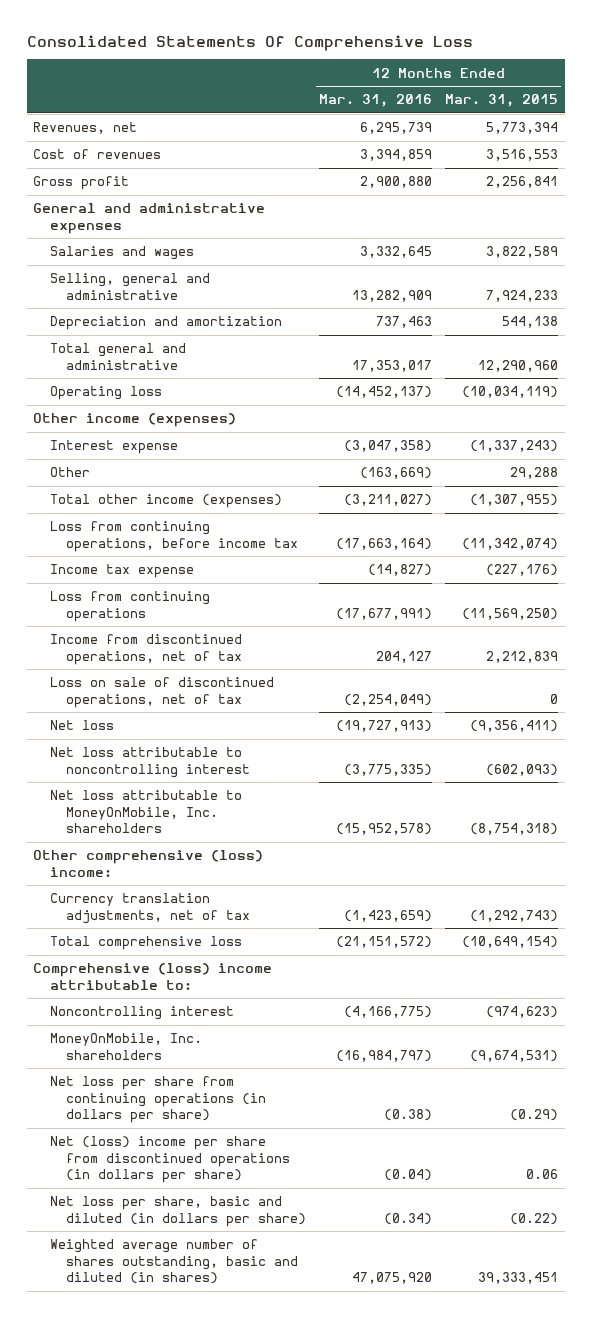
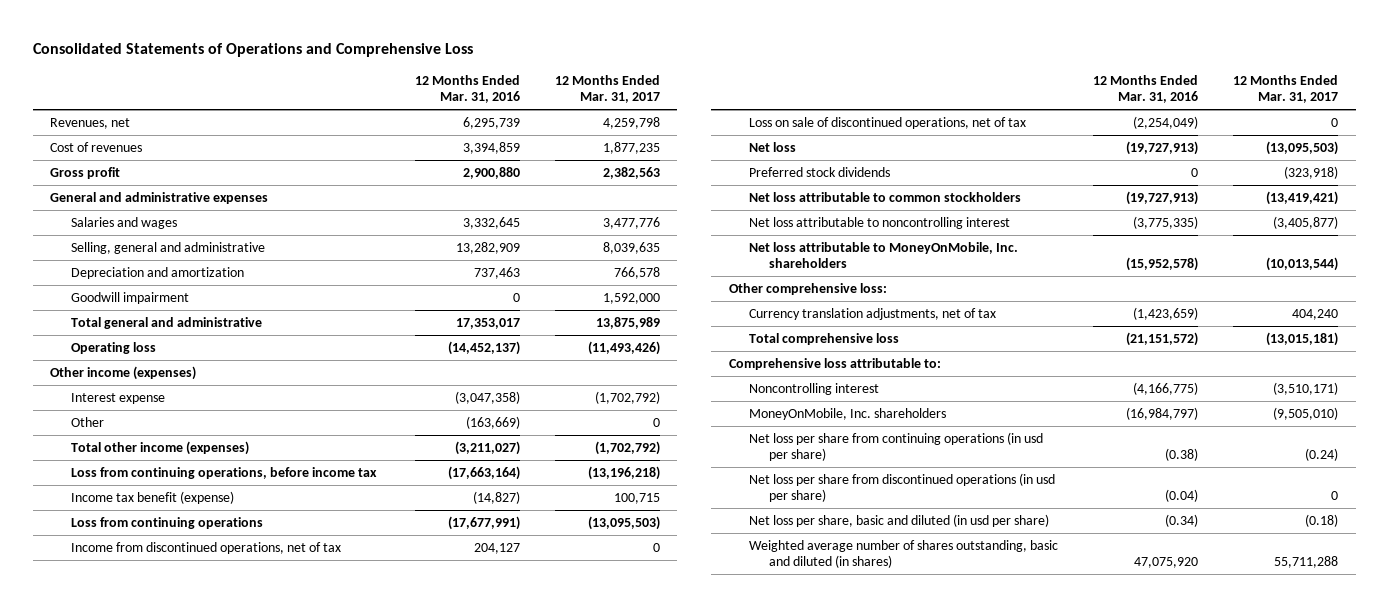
[26,34,473,51] Consolidated Statements Of Comprehensive Loss -> [32,43,473,58] Consolidated Statements of Operations and Comprehensive Loss
[445,94,559,108] Mar. 31, 2015 -> none
none -> [554,74,660,104] 12 Months Ended Mar. 31, 2017
none -> [70,291,189,304] Goodwill impairment
[49,564,194,579] Income tax expense -> [70,490,234,504] Income tax benefit (expense)
none -> [749,166,891,177] Preferred stock dividends
none -> [749,191,1022,202] Net loss attributable to common stockholders
[33,850,264,877] Other comprehensive (loss) income: -> [728,282,887,295] Other comprehensive loss:
[33,963,273,990] Comprehensive (loss) income attributable to: -> [728,357,941,370] Comprehensive loss attributable to:
[49,1076,267,1124] Net loss per share from continuing operations (in dollars per share) -> [749,431,1044,462] Net loss per share from continuing operations (in usd per share)
[49,1136,291,1184] Net (loss) income per share from discontinued operations (in dollars per share) -> [749,472,1056,503] Net loss per share from discontinued operations (in usd per share)
[49,1196,307,1227] Net loss per share, basic and diluted (in dollars per share) -> [749,513,1050,527] Net loss per share, basic and diluted (in usd per share)

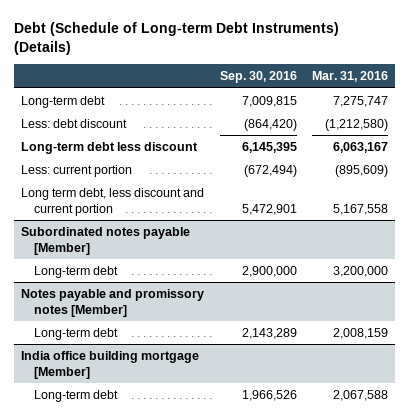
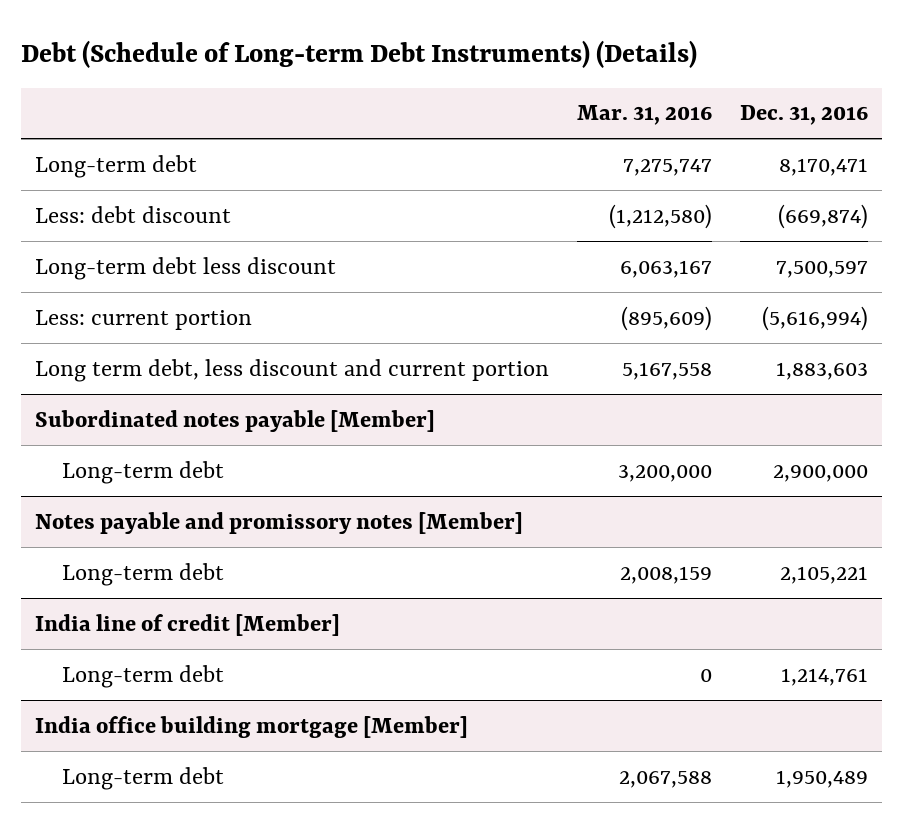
[219,71,297,84] Sep. 30, 2016 -> none
none -> [739,105,868,126] Dec. 31, 2016
none -> [35,613,341,636] India line of credit [Member]
none -> [61,664,224,688] Long-term debt

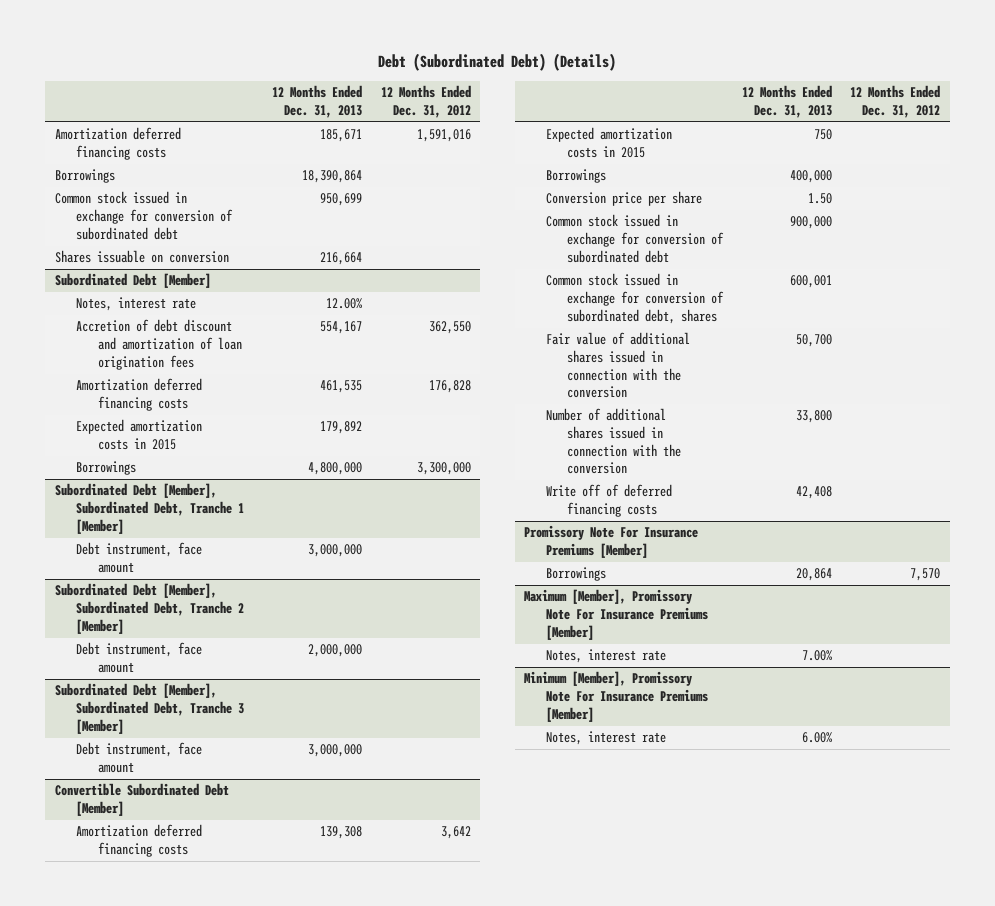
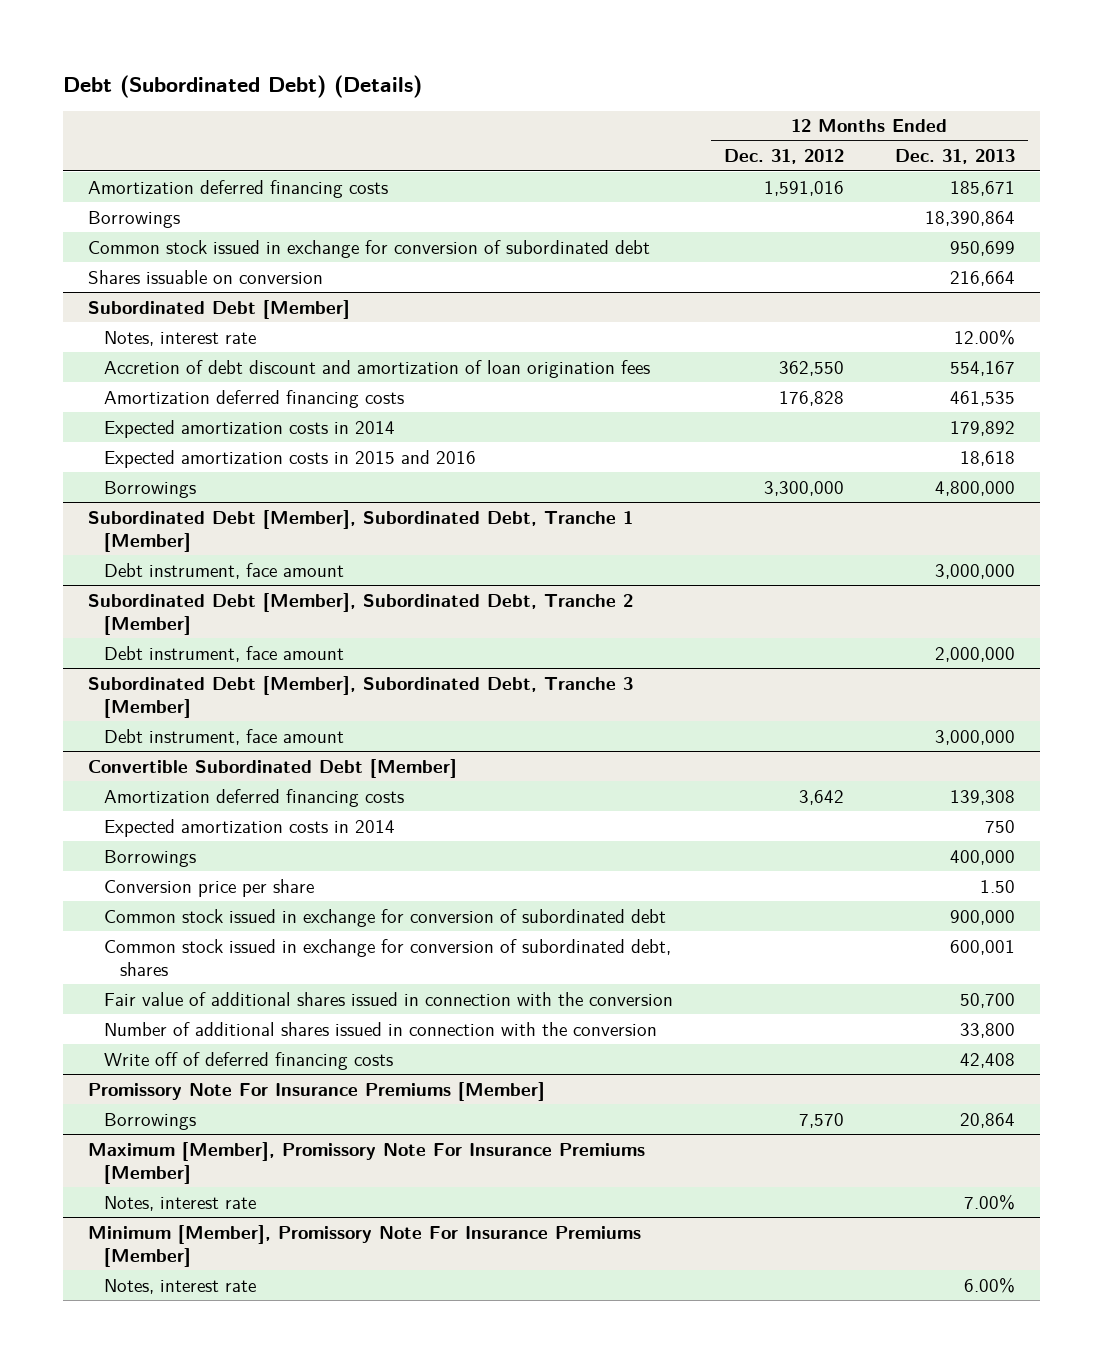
[76,419,203,451] Expected amortization costs in 2015 -> [103,419,395,438] Expected amortization costs in 2014
none -> [103,449,476,468] Expected amortization costs in 2015 and 2016
[545,127,672,159] Expected amortization costs in 2015 -> [103,818,395,837] Expected amortization costs in 2014

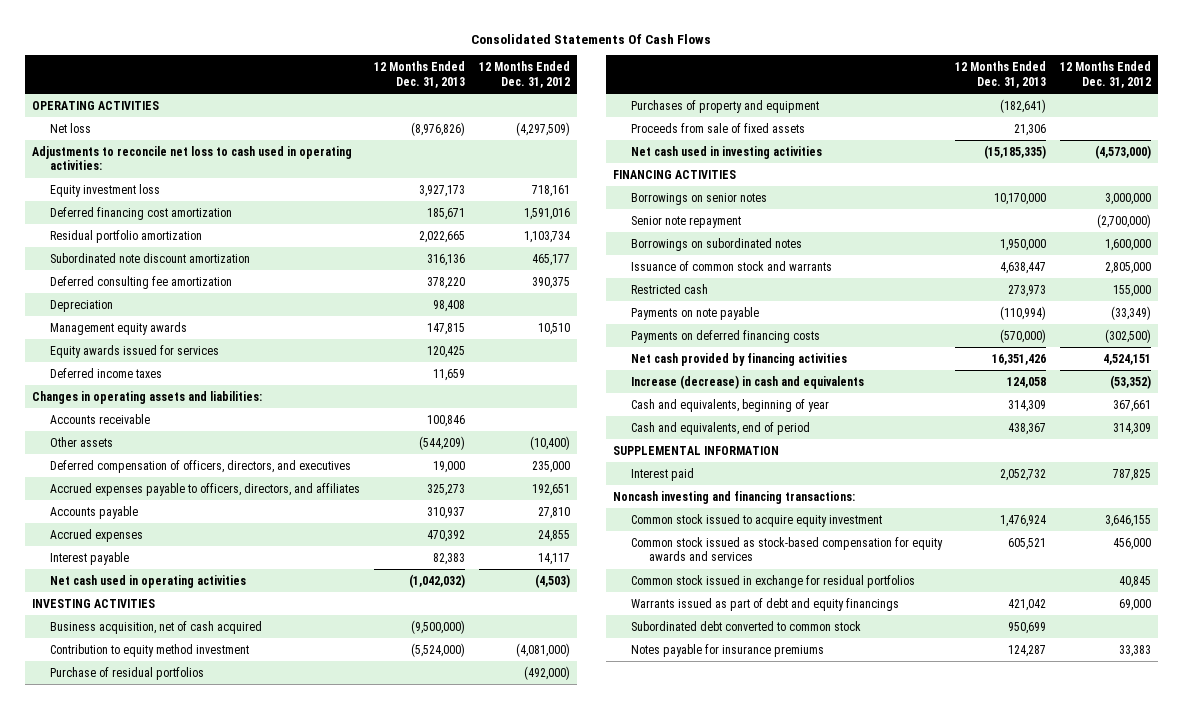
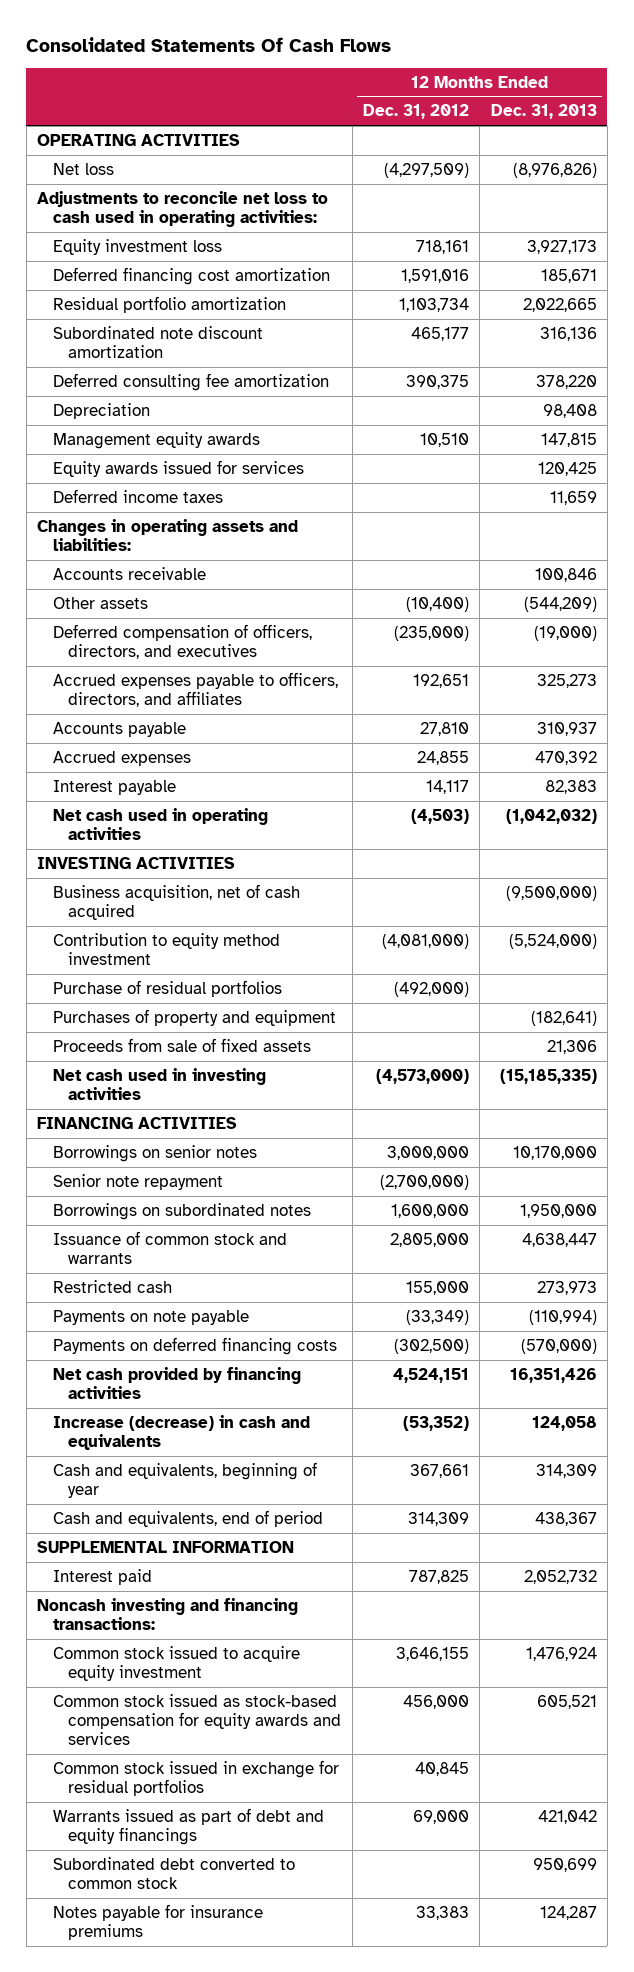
[433,460,466,473] 19,000 -> [533,625,597,641] (19,000)
[531,460,570,473] 235,000 -> [393,625,469,641] (235,000)

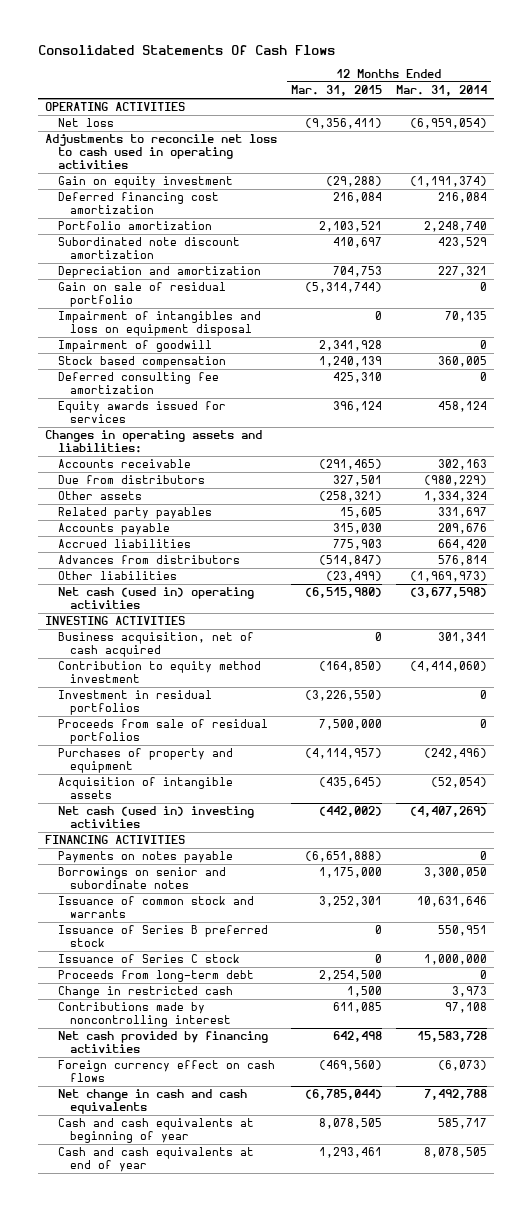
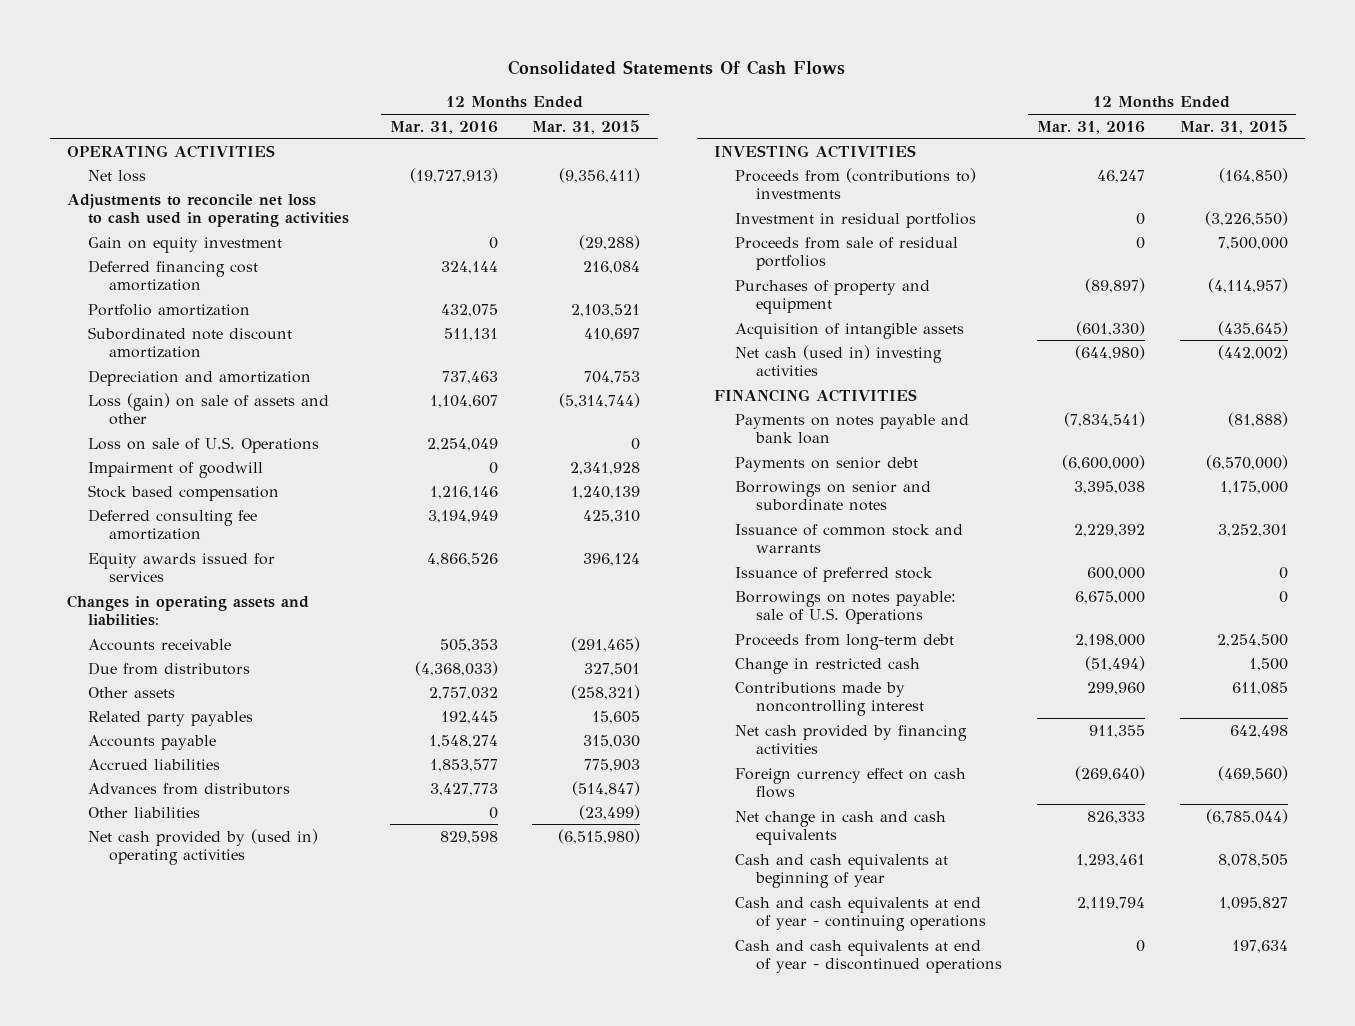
[396,85,488,97] Mar. 31, 2014 -> none
none -> [389,120,498,134] Mar. 31, 2016
[57,282,226,308] Gain on sale of residual portfolio -> [87,392,329,425] Loss (gain) on sale of assets and other
[57,311,261,337] Impairment of intangibles and loss on equipment disposal -> [87,436,319,453] Loss on sale of U.S. Operations
[57,587,254,610] Net cash (used in) operating activities -> [87,828,318,865] Net cash provided by (used in) operating activities
[57,632,254,658] Business acquisition, net of cash acquired -> none
[57,661,261,684] Contribution to equity method investment -> [735,167,977,199] Proceeds from (contributions to) investments
[57,851,233,864] Payments on notes payable -> [735,413,970,444] Payments on notes payable and bank loan
[304,851,382,863] (6,651,888) -> [1227,411,1288,427] (81,888)
none -> [735,456,919,472] Payments on senior debt
[57,925,268,948] Issuance of Series B preferred stock -> [735,566,934,582] Issuance of preferred stock
[57,954,240,964] Issuance of Series C stock -> [735,590,957,624] Borrowings on notes payable: sale of U.S. Operations
[57,1147,254,1173] Cash and cash equivalents at end of year -> [735,896,987,931] Cash and cash equivalents at end of year - continuing operations
[318,1147,382,1159] 1,293,461 -> [1218,896,1288,910] 1,095,827
none -> [735,939,1003,973] Cash and cash equivalents at end of year - discontinued operations

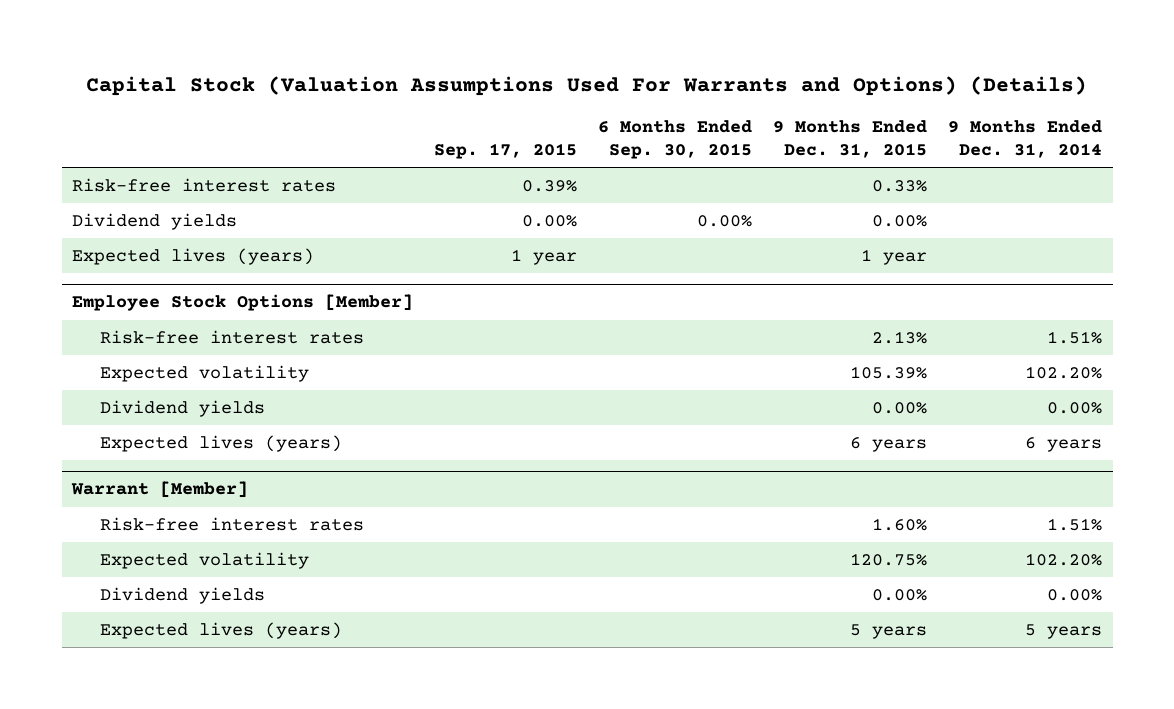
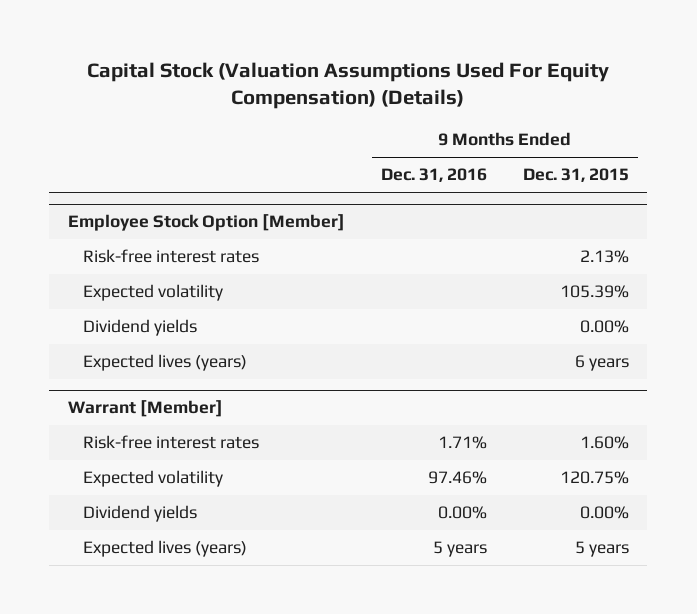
[86,75,1088,96] Capital Stock (Valuation Assumptions Used For Warrants and Options) (Details) -> [87,61,610,110] Capital Stock (Valuation Assumptions Used For Equity Compensation) (Details)
[434,142,578,159] Sep. 17, 2015 -> none
[598,120,753,159] 6 Months Ended Sep. 30, 2015 -> none
[948,120,1103,158] 9 Months Ended Dec. 31, 2014 -> none
none -> [380,168,487,183] Dec. 31, 2016
[72,177,337,192] Risk-free interest rates -> none
[72,212,238,230] Dividend yields -> none
[72,247,315,265] Expected lives (years) -> none
[72,294,414,312] Employee Stock Options [Member] -> [67,214,345,232] Employee Stock Option [Member]

